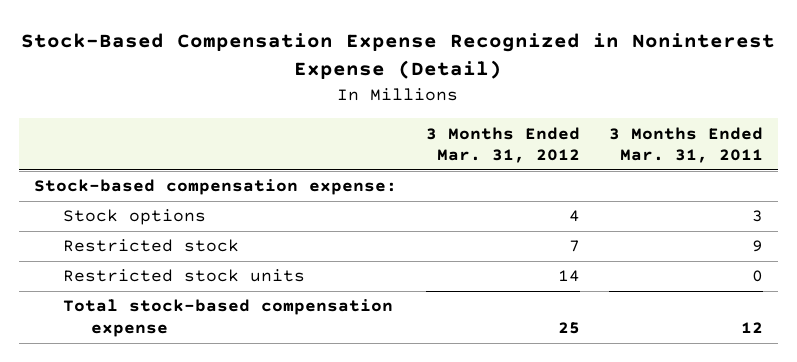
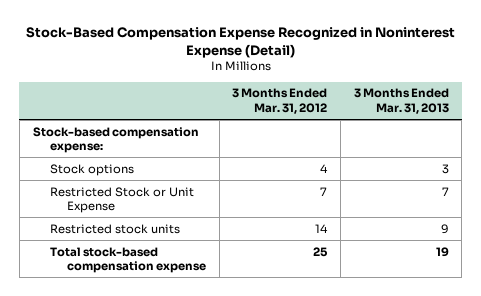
[608,126,763,164] 3 Months Ended Mar. 31, 2011 -> none
none -> [353,88,449,114] 3 Months Ended Mar. 31, 2013
[62,239,239,253] Restricted stock -> [49,186,194,214] Restricted Stock or Unit Expense

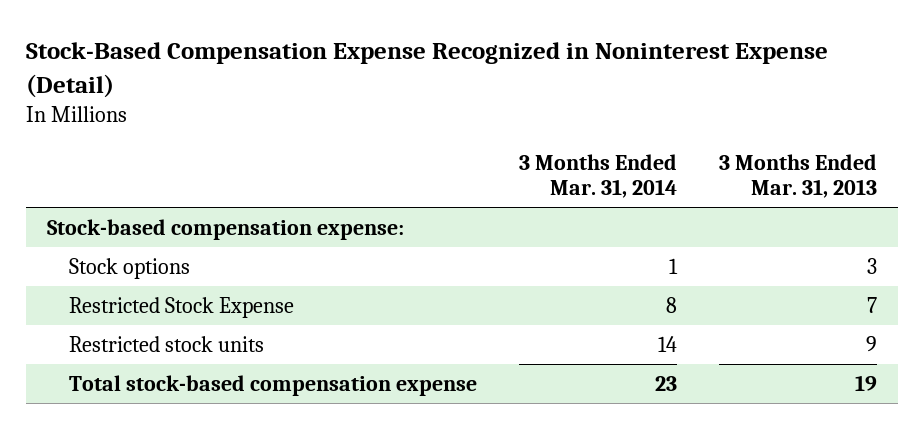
[232,88,328,114] 3 Months Ended Mar. 31, 2012 -> none
none -> [519,154,678,199] 3 Months Ended Mar. 31, 2014
[49,186,194,214] Restricted Stock or Unit Expense -> [69,296,295,318] Restricted Stock Expense

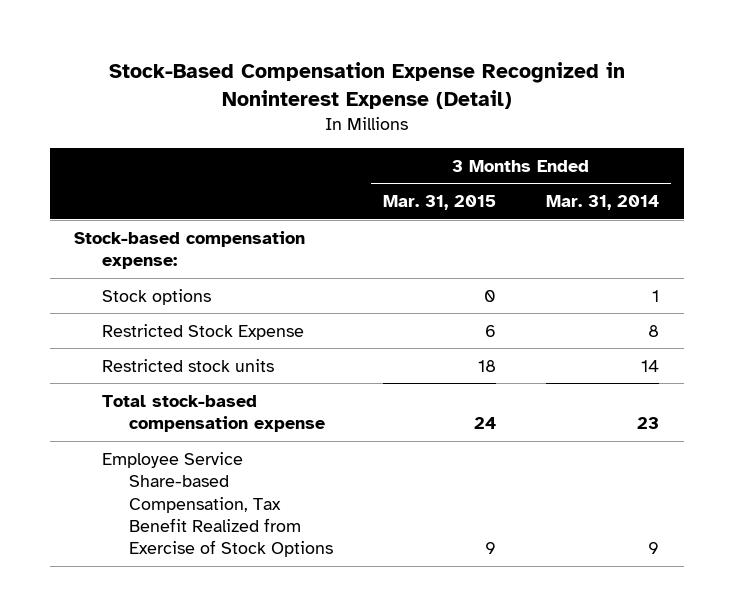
[718,154,877,199] 3 Months Ended Mar. 31, 2013 -> none
none -> [383,195,497,211] Mar. 31, 2015
none -> [101,451,334,558] Employee Service Share-based Compensation, Tax Benefit Realized from Exercise of Stock Options

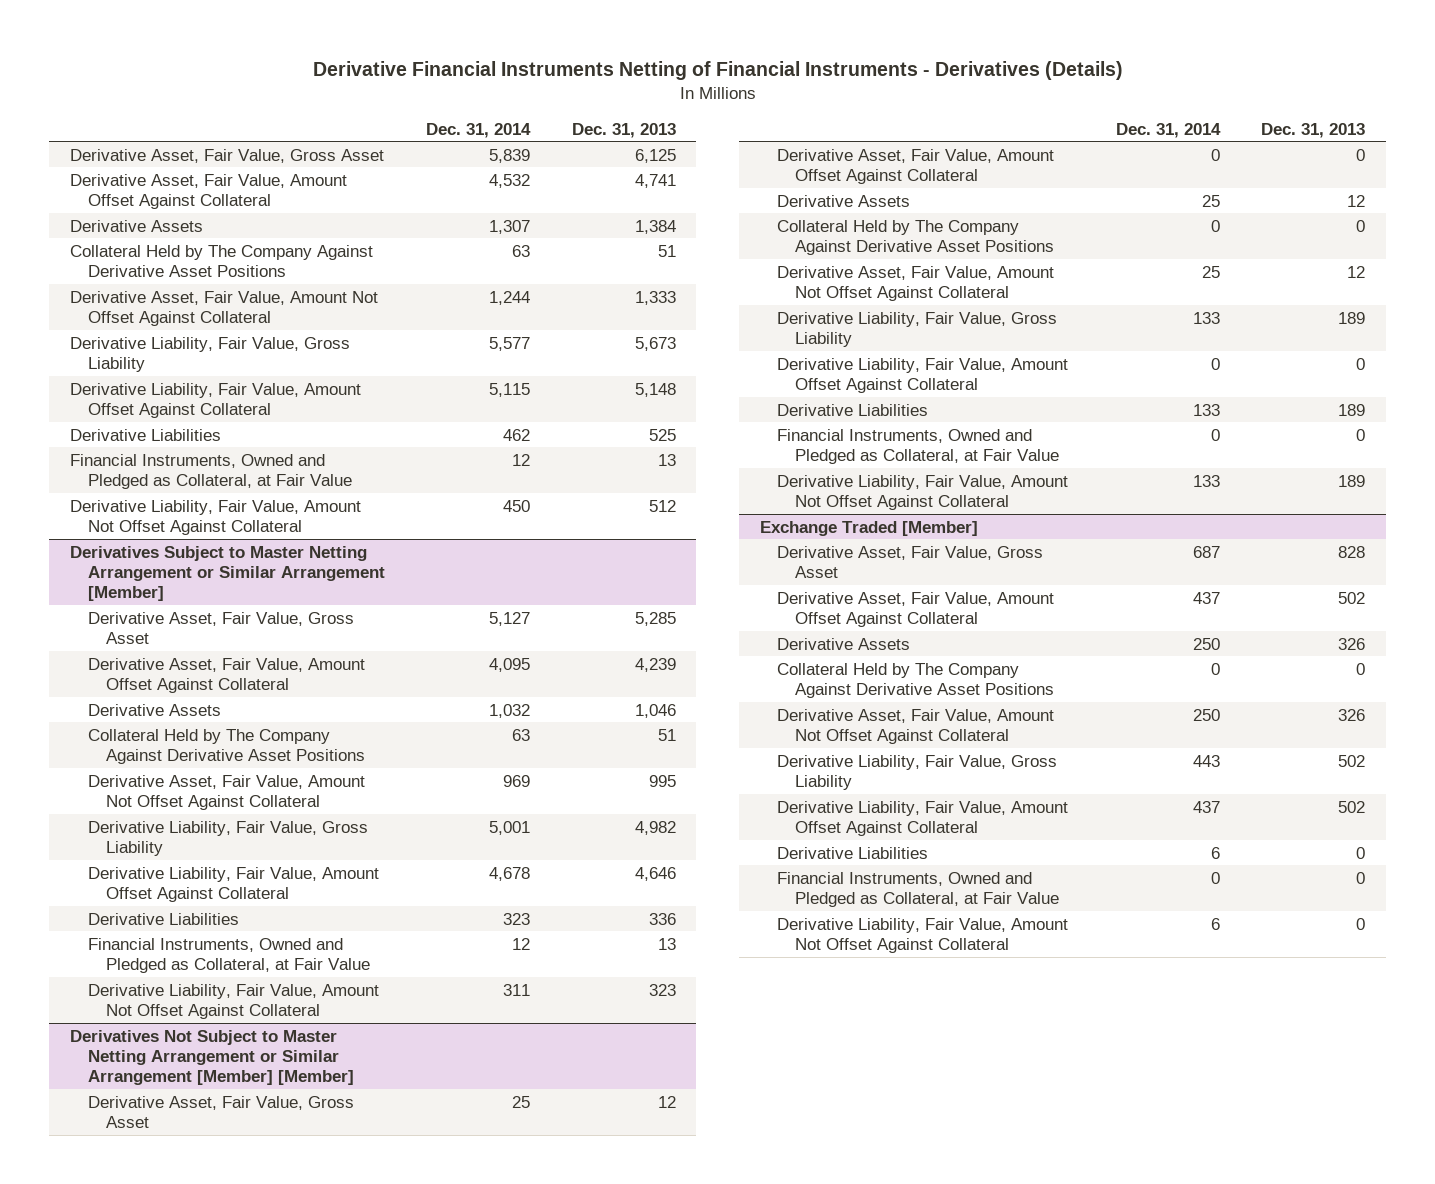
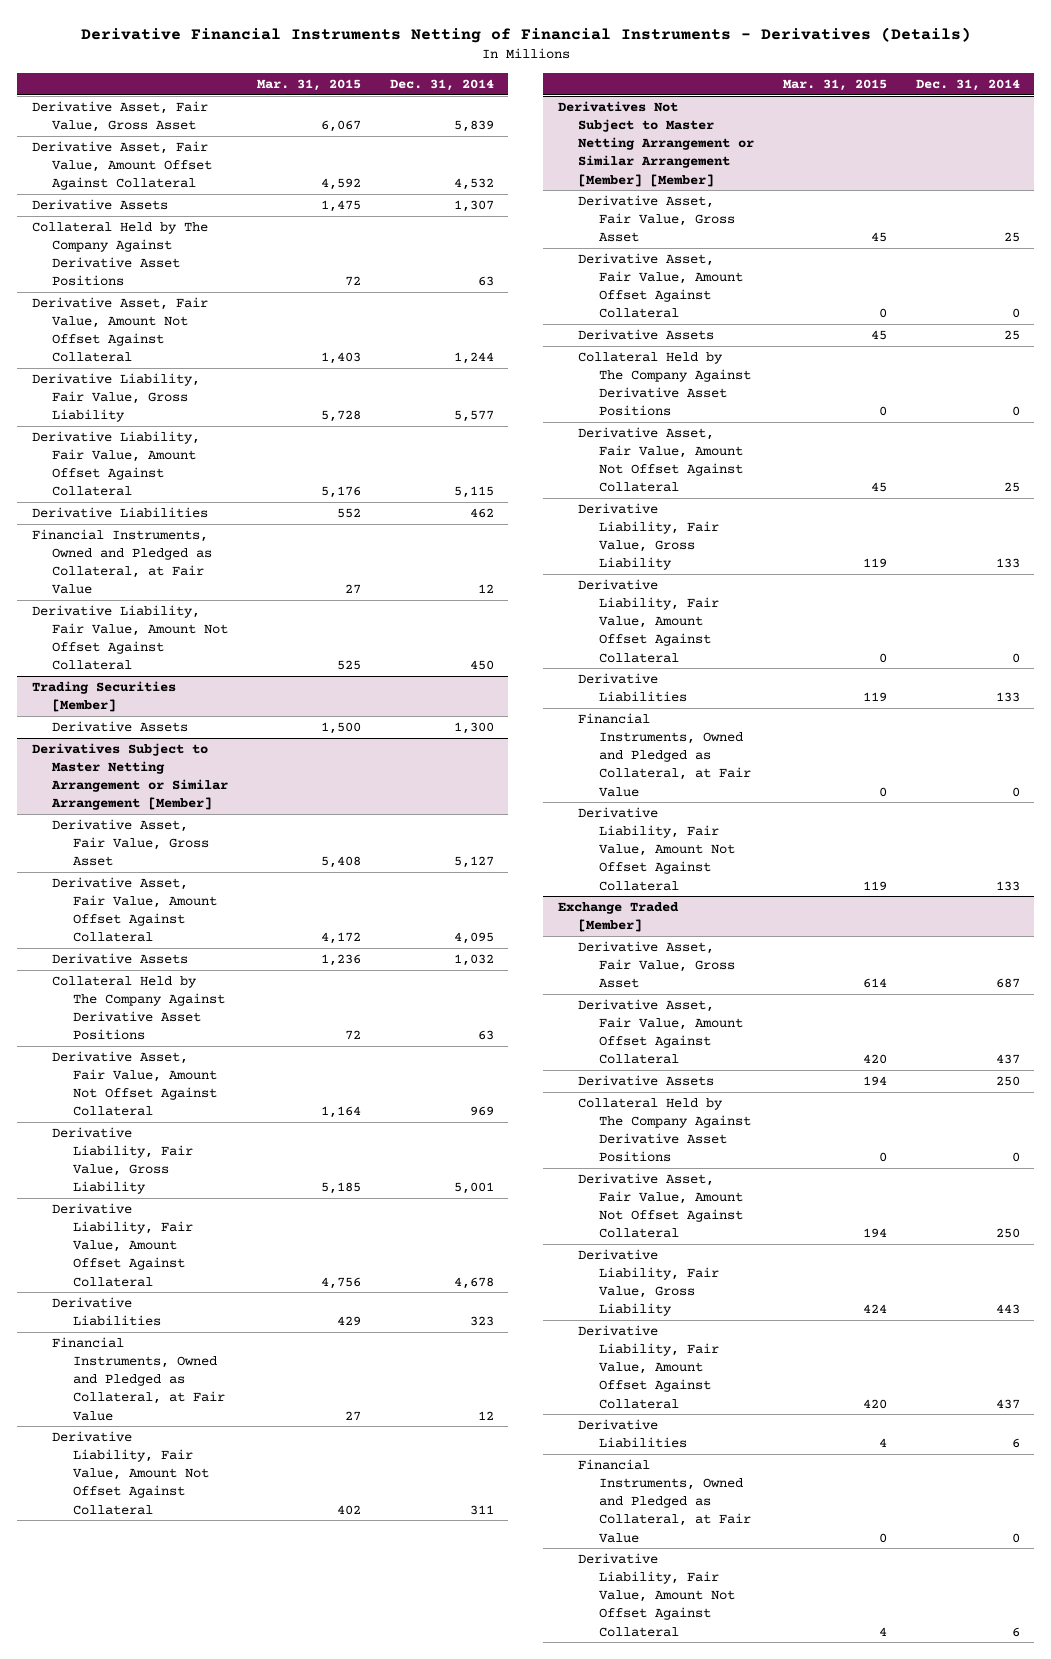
[571,122,676,138] Dec. 31, 2013 -> none
none -> [257,78,362,91] Mar. 31, 2015
none -> [31,681,176,713] Trading Securities [Member]
none -> [52,721,189,733] Derivative Assets

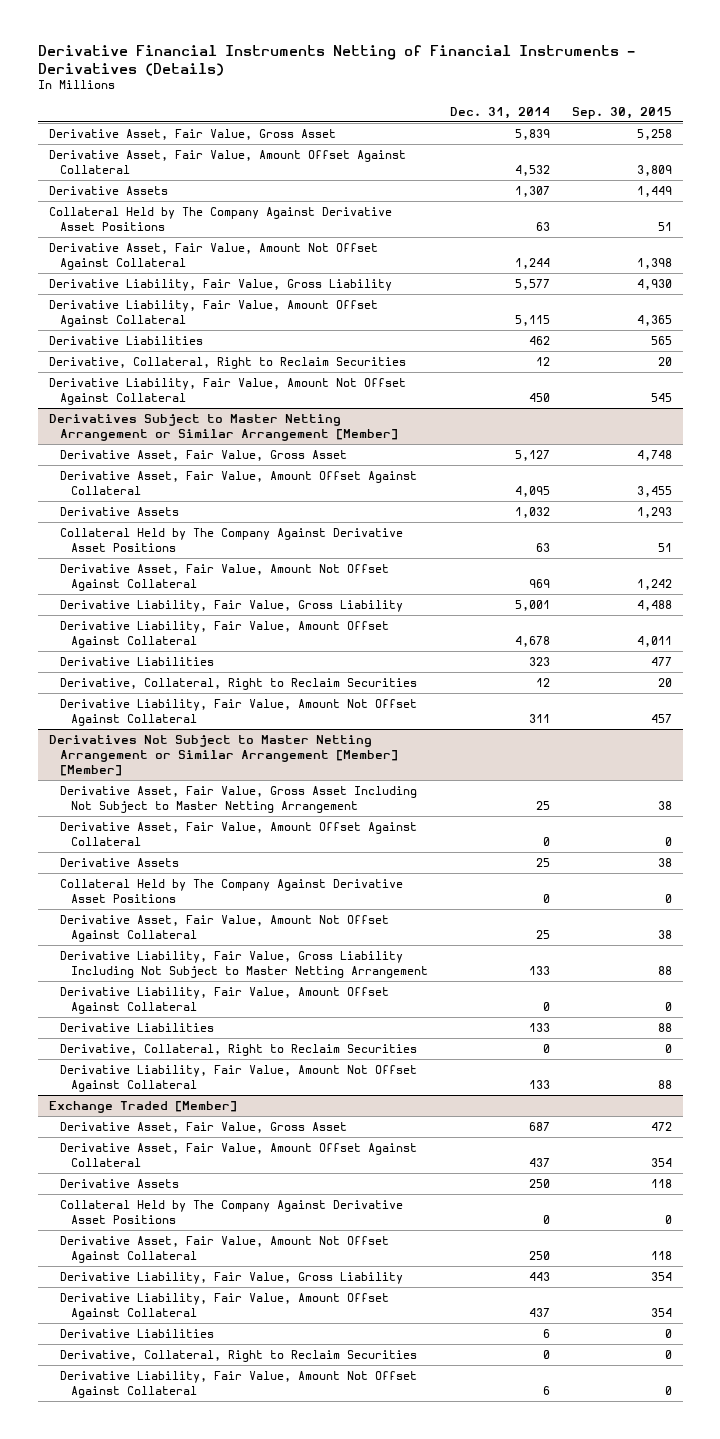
[257,78,362,91] Mar. 31, 2015 -> none
none -> [571,106,672,119] Sep. 30, 2015
[31,529,213,595] Financial Instruments, Owned and Pledged as Collateral, at Fair Value -> [48,356,406,369] Derivative, Collateral, Right to Reclaim Securities
[31,681,176,713] Trading Securities [Member] -> none
[52,721,189,733] Derivative Assets -> none
[52,1337,226,1421] Financial Instruments, Owned and Pledged as Collateral, at Fair Value -> [59,677,417,690] Derivative, Collateral, Right to Reclaim Securities
[578,195,736,243] Derivative Asset, Fair Value, Gross Asset -> none
none -> [59,785,417,813] Derivative Asset, Fair Value, Gross Asset Including Not Subject to Master Netting Arrangement
[578,503,720,571] Derivative Liability, Fair Value, Gross Liability -> [59,950,429,978] Derivative Liability, Fair Value, Gross Liability Including Not Subject to Master Netting Arrangement
[578,713,752,797] Financial Instruments, Owned and Pledged as Collateral, at Fair Value -> [59,1043,417,1056] Derivative, Collateral, Right to Reclaim Securities
[578,1459,752,1543] Financial Instruments, Owned and Pledged as Collateral, at Fair Value -> [59,1349,417,1362] Derivative, Collateral, Right to Reclaim Securities

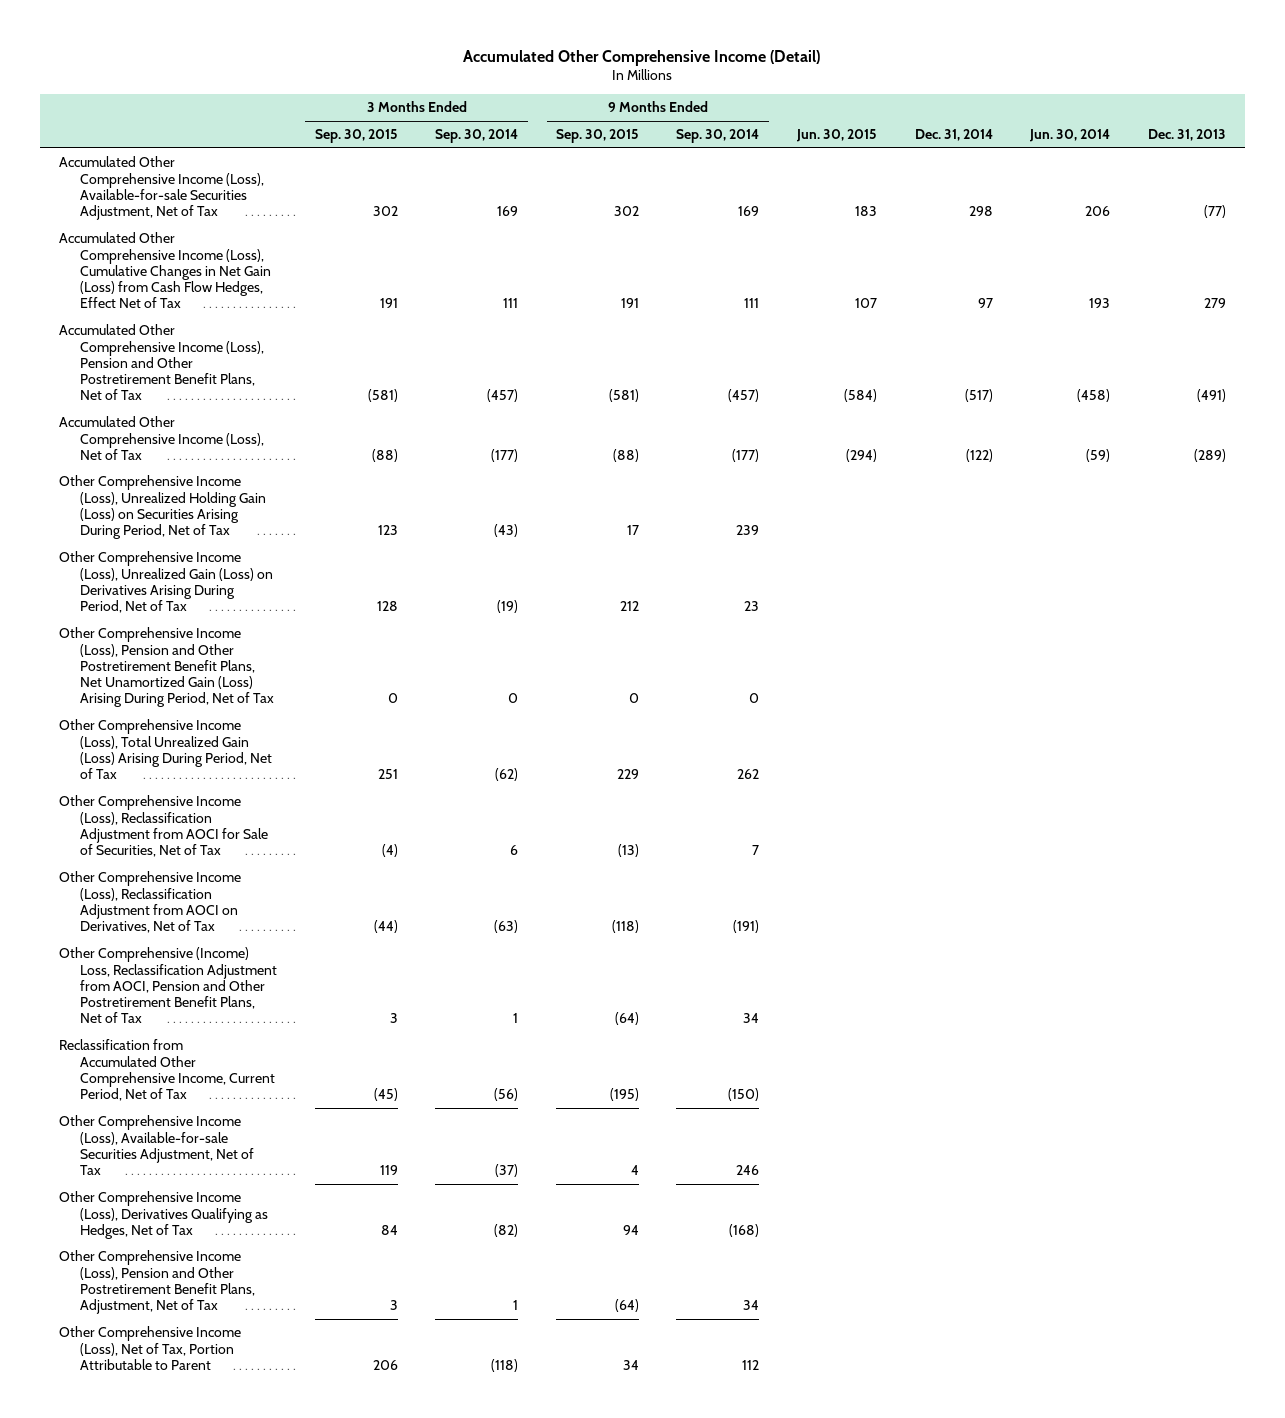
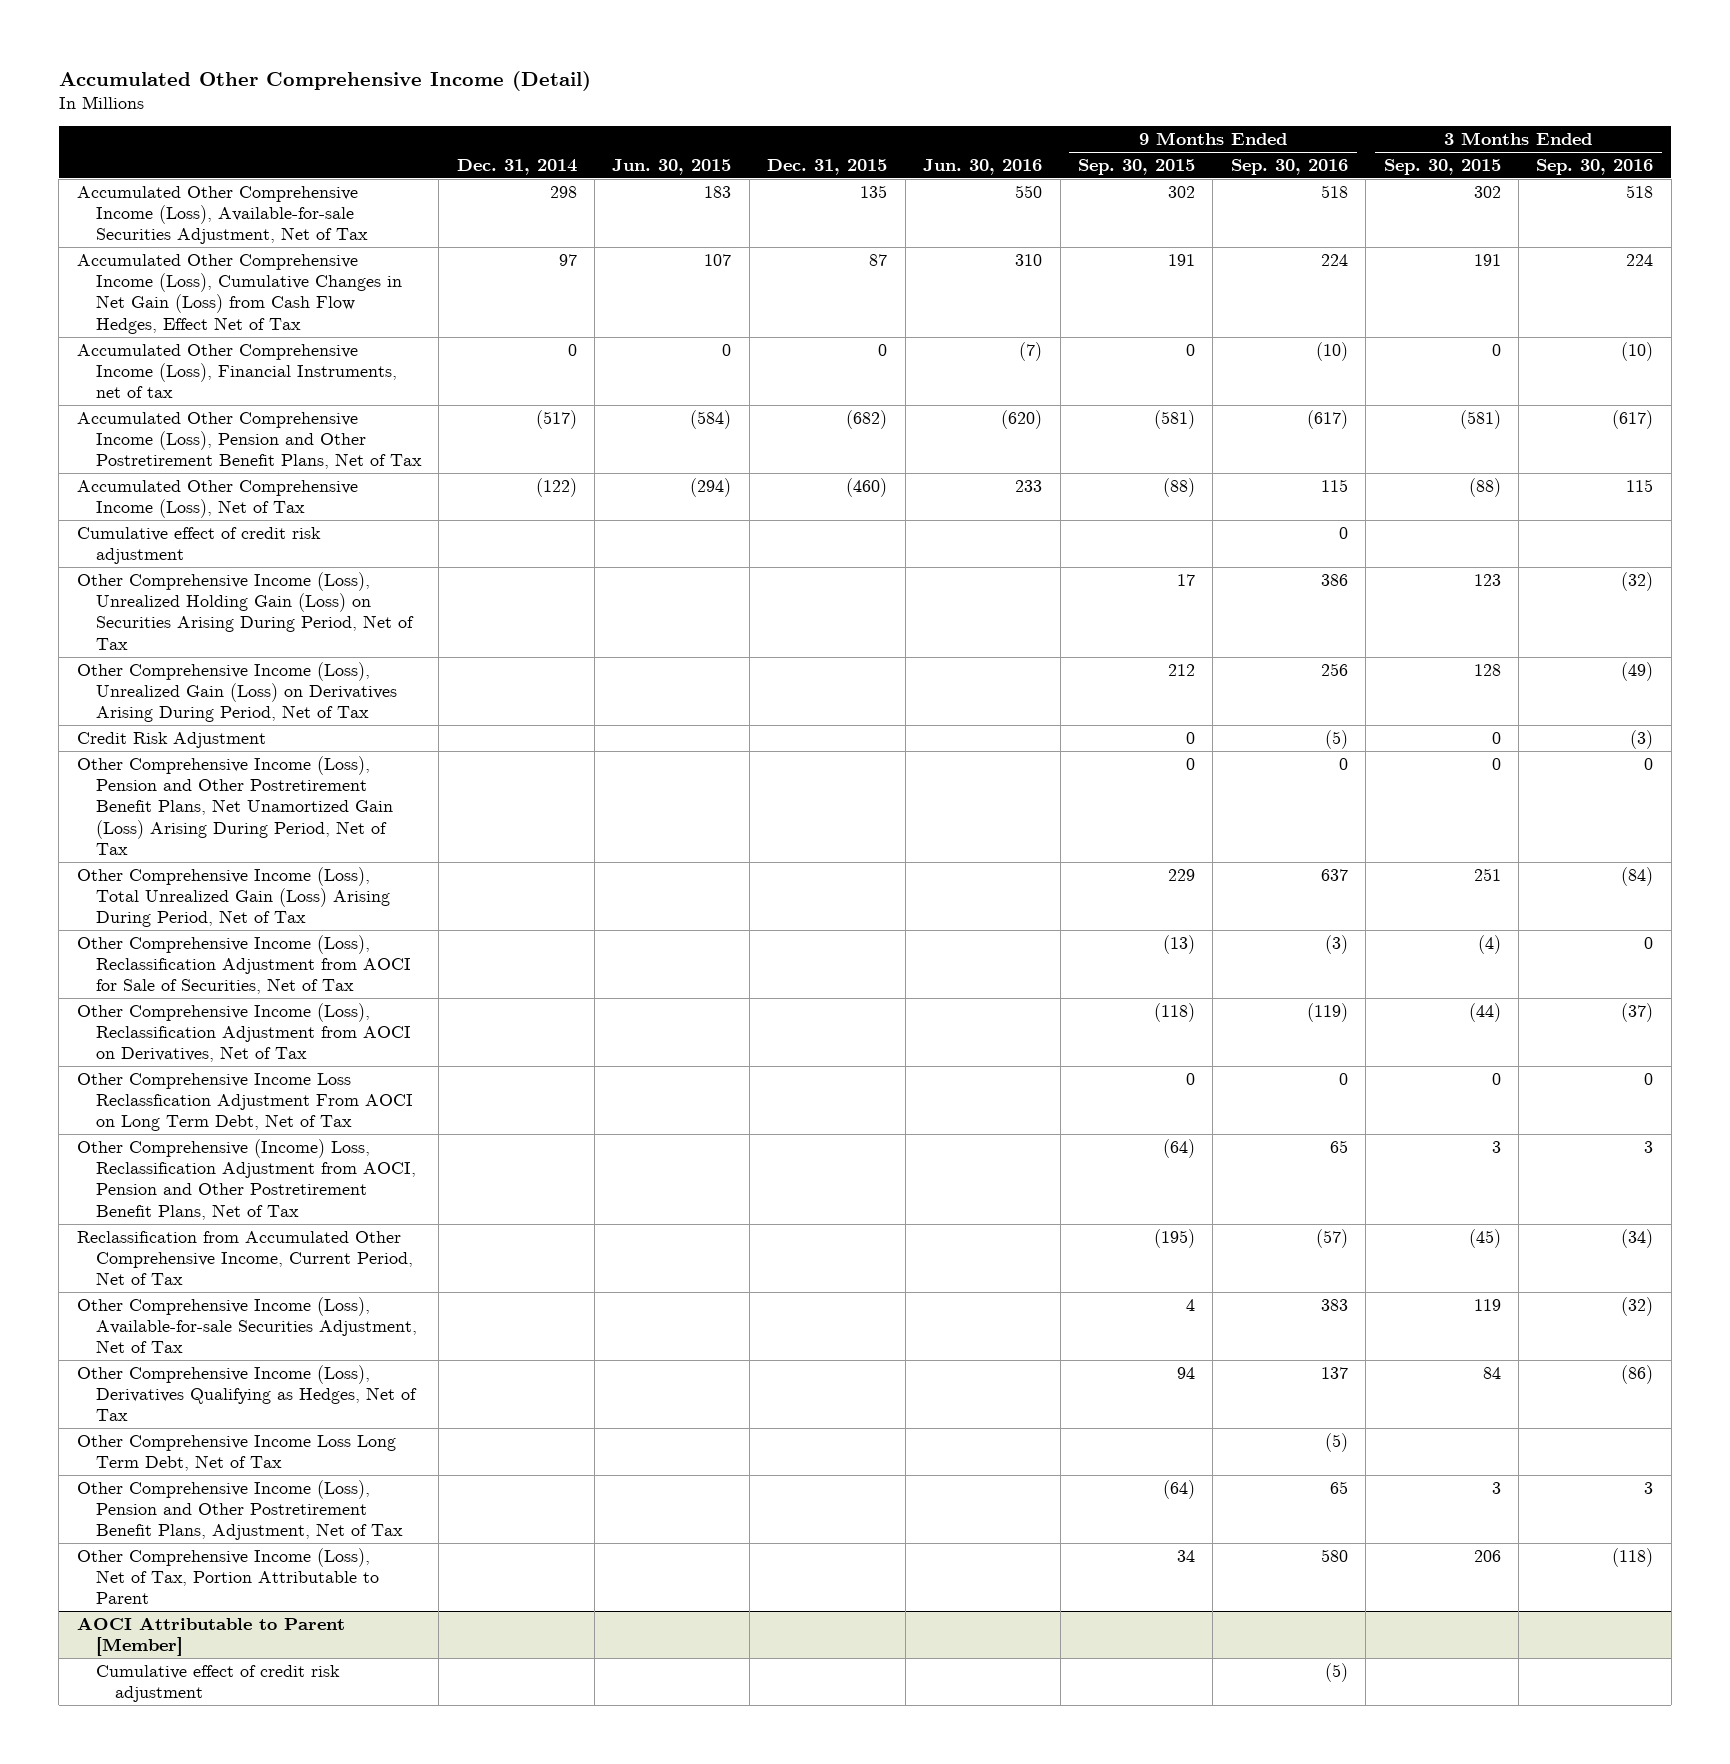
[435,129,519,144] Sep. 30, 2014 -> none
[676,129,760,144] Sep. 30, 2014 -> none
[1029,129,1111,143] Jun. 30, 2014 -> none
[1147,129,1226,142] Dec. 31, 2013 -> none
none -> [767,158,888,175] Dec. 31, 2015
none -> [923,158,1043,175] Jun. 30, 2016
none -> [1230,158,1348,175] Sep. 30, 2016
none -> [1536,158,1654,175] Sep. 30, 2016
none -> [76,343,397,399] Accumulated Other Comprehensive Income (Loss), Financial Instruments, net of tax
none -> [76,526,321,565] Cumulative effect of credit risk adjustment
none -> [76,731,266,748] Credit Risk Adjustment
none -> [76,1072,413,1132] Other Comprehensive Income Loss Reclassfication Adjustment From AOCI on Long Term Debt, Net of Tax
none -> [76,1434,396,1472] Other Comprehensive Income Loss Long Term Debt, Net of Tax
none -> [76,1616,345,1657] AOCI Attributable to Parent [Member]
none -> [95,1664,340,1703] Cumulative effect of credit risk adjustment

